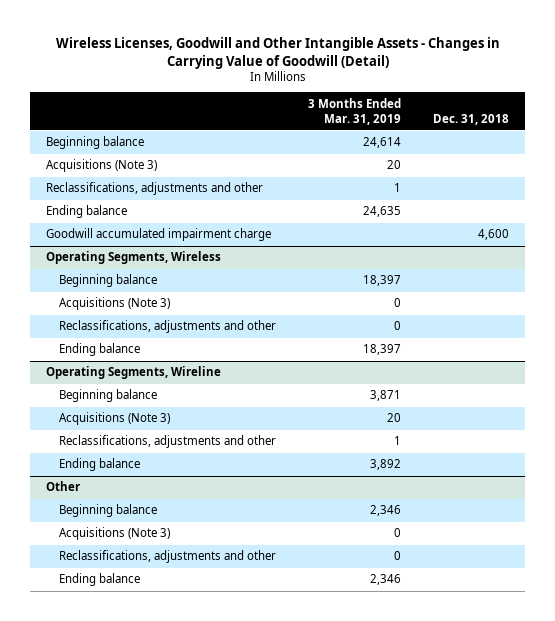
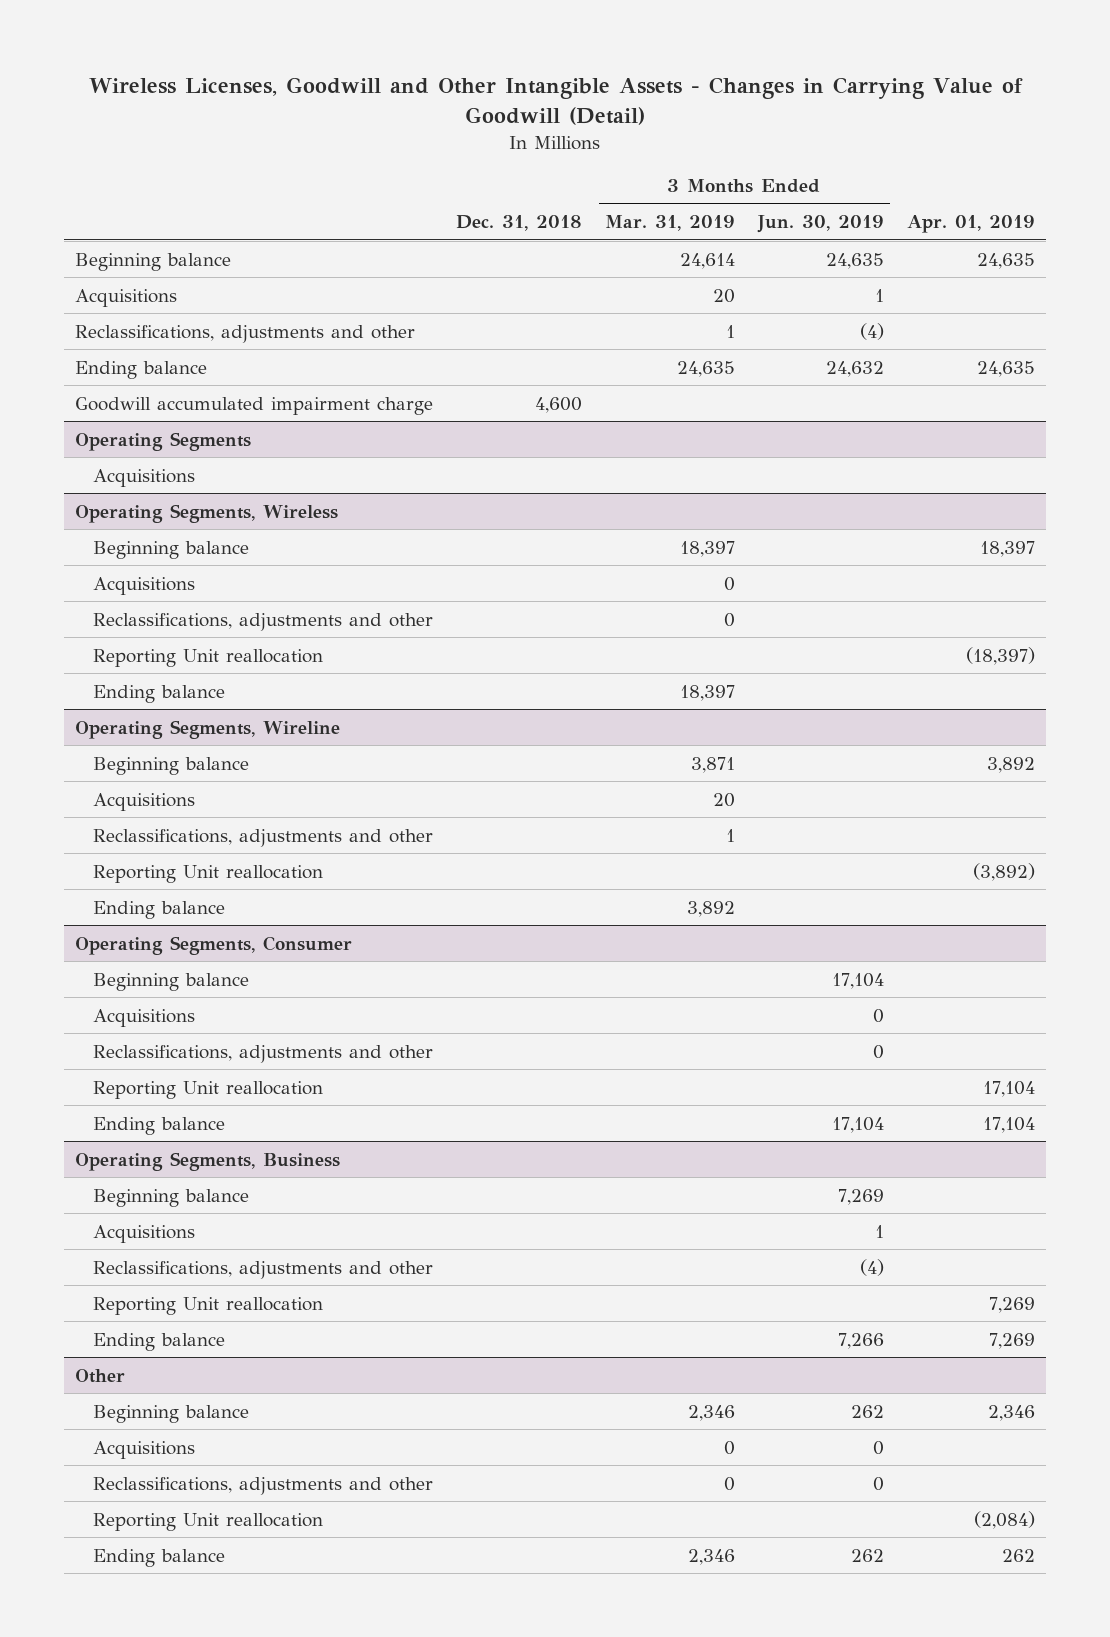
none -> [756,215,884,234] Jun. 30, 2019
none -> [906,215,1035,234] Apr. 01, 2019
[46,159,158,173] Acquisitions (Note 3) -> [75,288,178,307] Acquisitions
none -> [75,431,252,451] Operating Segments
none -> [92,468,195,487] Acquisitions
[59,297,171,311] Acquisitions (Note 3) -> [92,576,195,595] Acquisitions
none -> [92,648,323,667] Reporting Unit reallocation
[59,412,171,426] Acquisitions (Note 3) -> [92,792,195,811] Acquisitions
none -> [92,864,323,883] Reporting Unit reallocation
none -> [75,935,353,955] Operating Segments, Consumer
none -> [92,972,249,991] Beginning balance
none -> [92,1008,195,1027] Acquisitions
none -> [92,1044,433,1063] Reclassifications, adjustments and other
none -> [92,1080,323,1099] Reporting Unit reallocation
none -> [92,1116,225,1135] Ending balance
none -> [75,1151,341,1171] Operating Segments, Business
none -> [92,1188,249,1207] Beginning balance
none -> [92,1224,195,1243] Acquisitions
none -> [92,1260,433,1279] Reclassifications, adjustments and other
none -> [92,1296,323,1315] Reporting Unit reallocation
none -> [92,1332,225,1351] Ending balance
[59,527,171,541] Acquisitions (Note 3) -> [92,1440,195,1459] Acquisitions
none -> [92,1512,323,1531] Reporting Unit reallocation

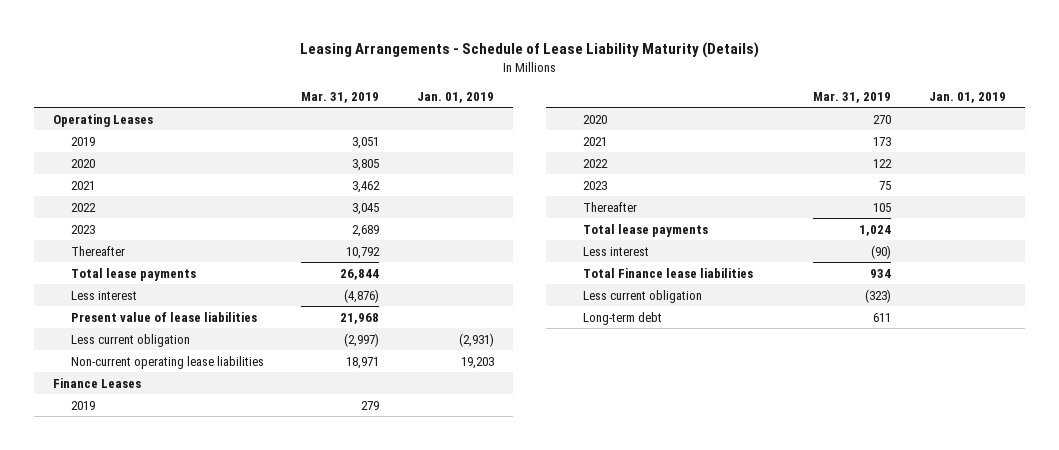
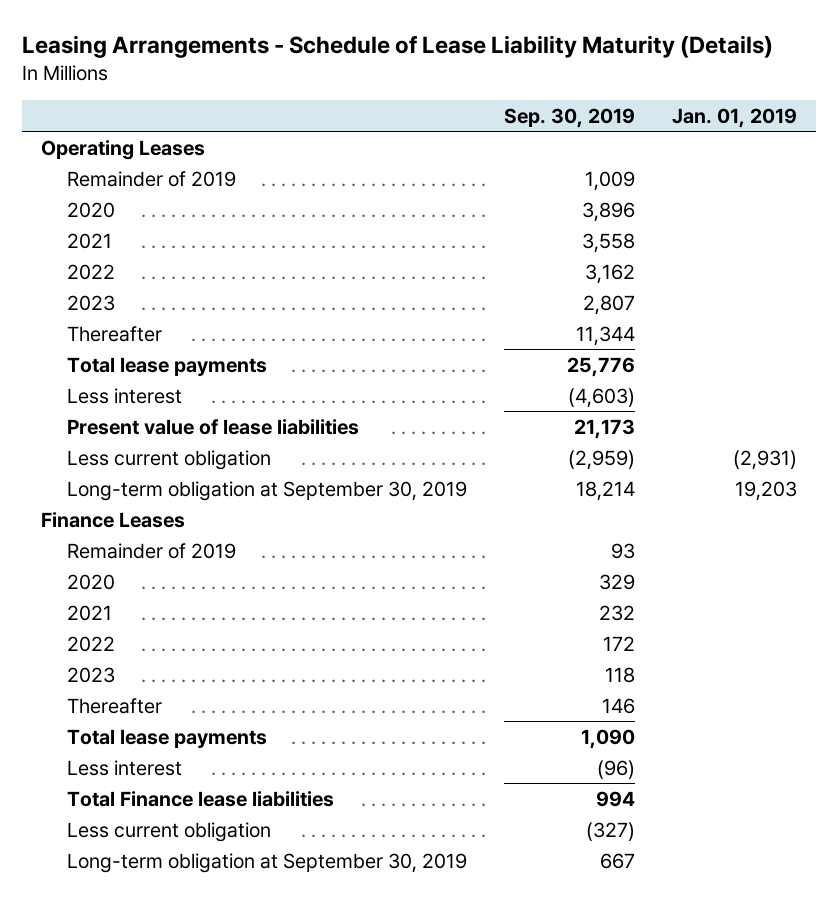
[301,91,380,103] Mar. 31, 2019 -> none
none -> [504,107,636,128] Sep. 30, 2019
[70,136,95,146] 2019 -> [67,170,237,187] Remainder of 2019
[70,355,264,369] Non-current operating lease liabilities -> [67,480,468,501] Long-term obligation at September 30, 2019
[70,400,95,410] 2019 -> [67,542,237,559] Remainder of 2019
[582,311,662,325] Long-term debt -> [67,852,468,873] Long-term obligation at September 30, 2019

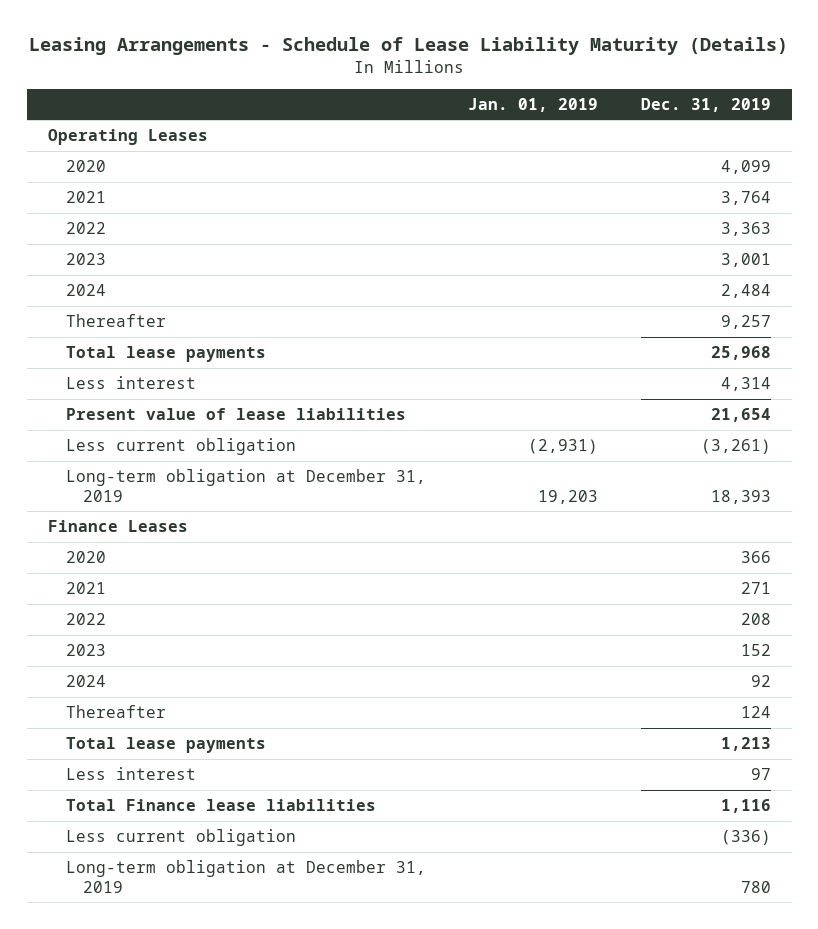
[504,107,636,128] Sep. 30, 2019 -> none
none -> [640,97,771,112] Dec. 31, 2019
[67,170,237,187] Remainder of 2019 -> none
none -> [65,284,106,297] 2024
[67,480,468,501] Long-term obligation at September 30, 2019 -> [65,469,426,502] Long-term obligation at December 31, 2019
[67,542,237,559] Remainder of 2019 -> none
none -> [65,675,106,688] 2024
[67,852,468,873] Long-term obligation at September 30, 2019 -> [65,860,426,893] Long-term obligation at December 31, 2019

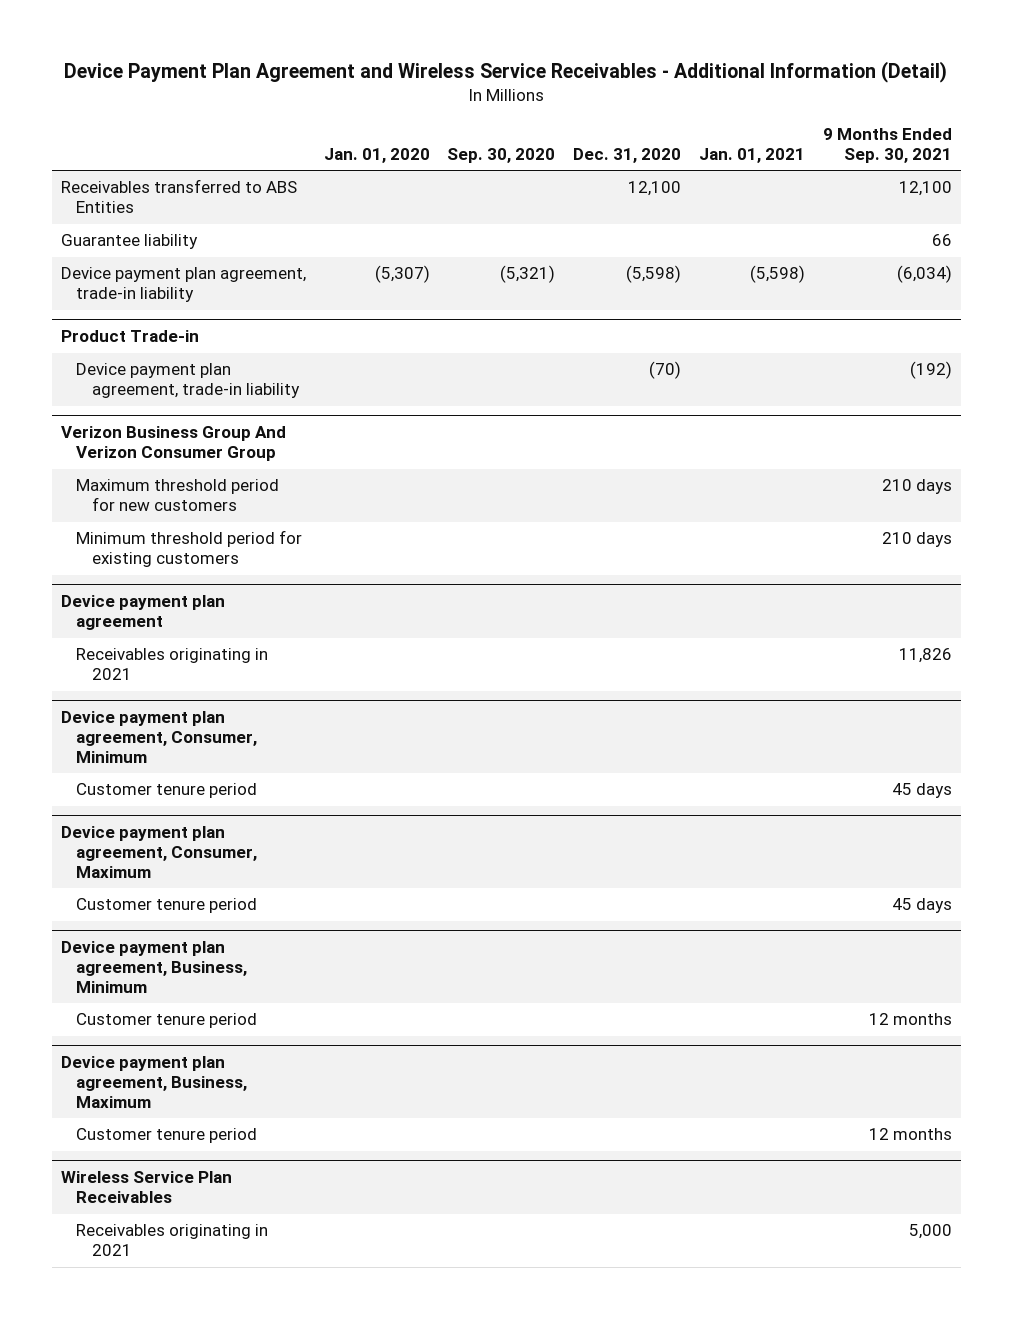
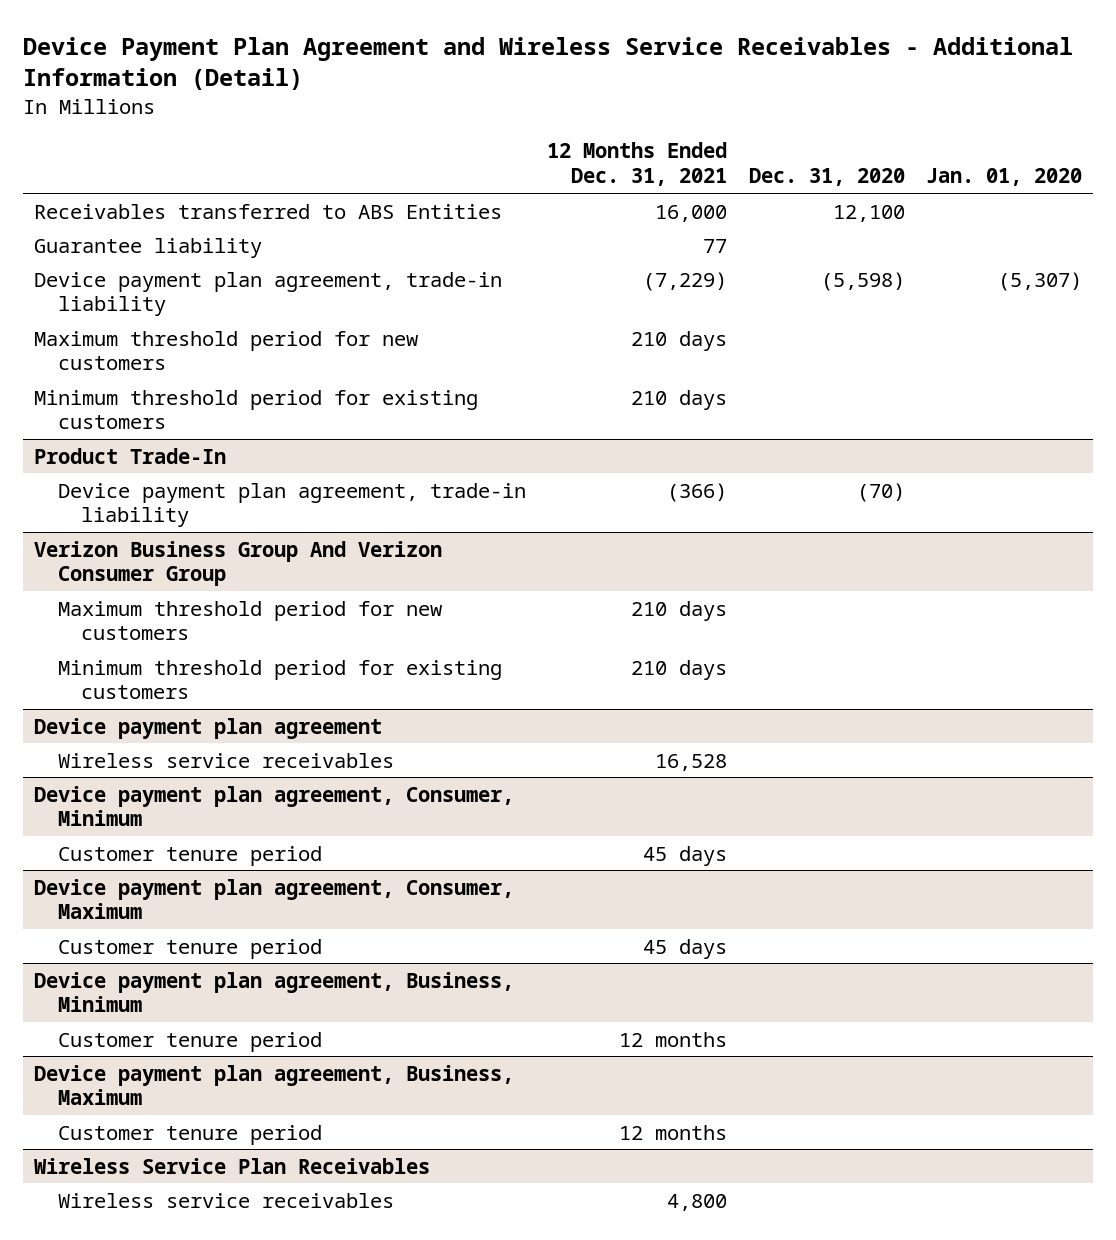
[447,147,556,163] Sep. 30, 2020 -> none
[699,147,806,163] Jan. 01, 2021 -> none
[822,127,952,163] 9 Months Ended Sep. 30, 2021 -> none
none -> [547,142,728,187] 12 Months Ended Dec. 31, 2021
none -> [33,330,418,371] Maximum threshold period for new customers
none -> [33,389,478,430] Minimum threshold period for existing customers
[60,330,199,343] Product Trade-in -> [33,447,226,464] Product Trade-In
[76,648,269,681] Receivables originating in 2021 -> [57,752,394,768] Wireless service receivables
[76,1224,269,1257] Receivables originating in 2021 -> [57,1192,394,1208] Wireless service receivables

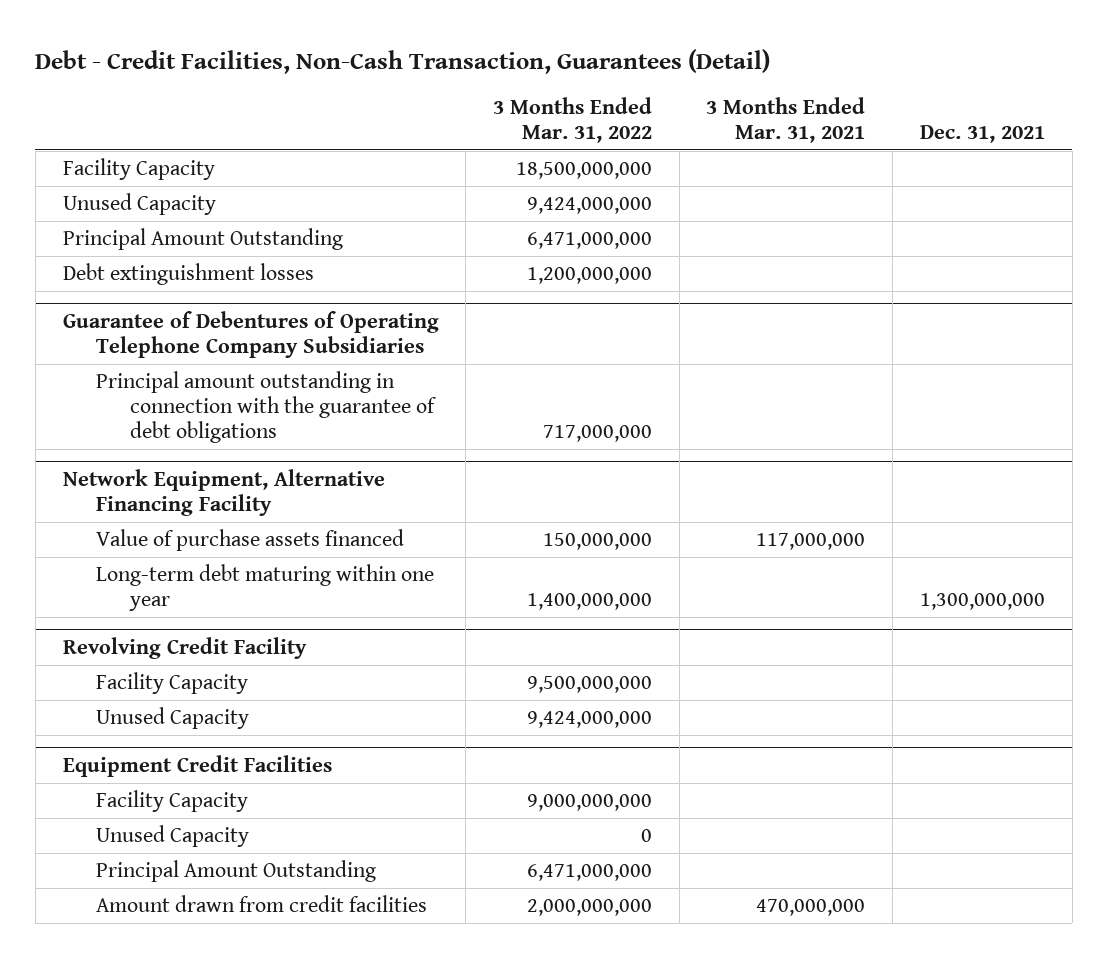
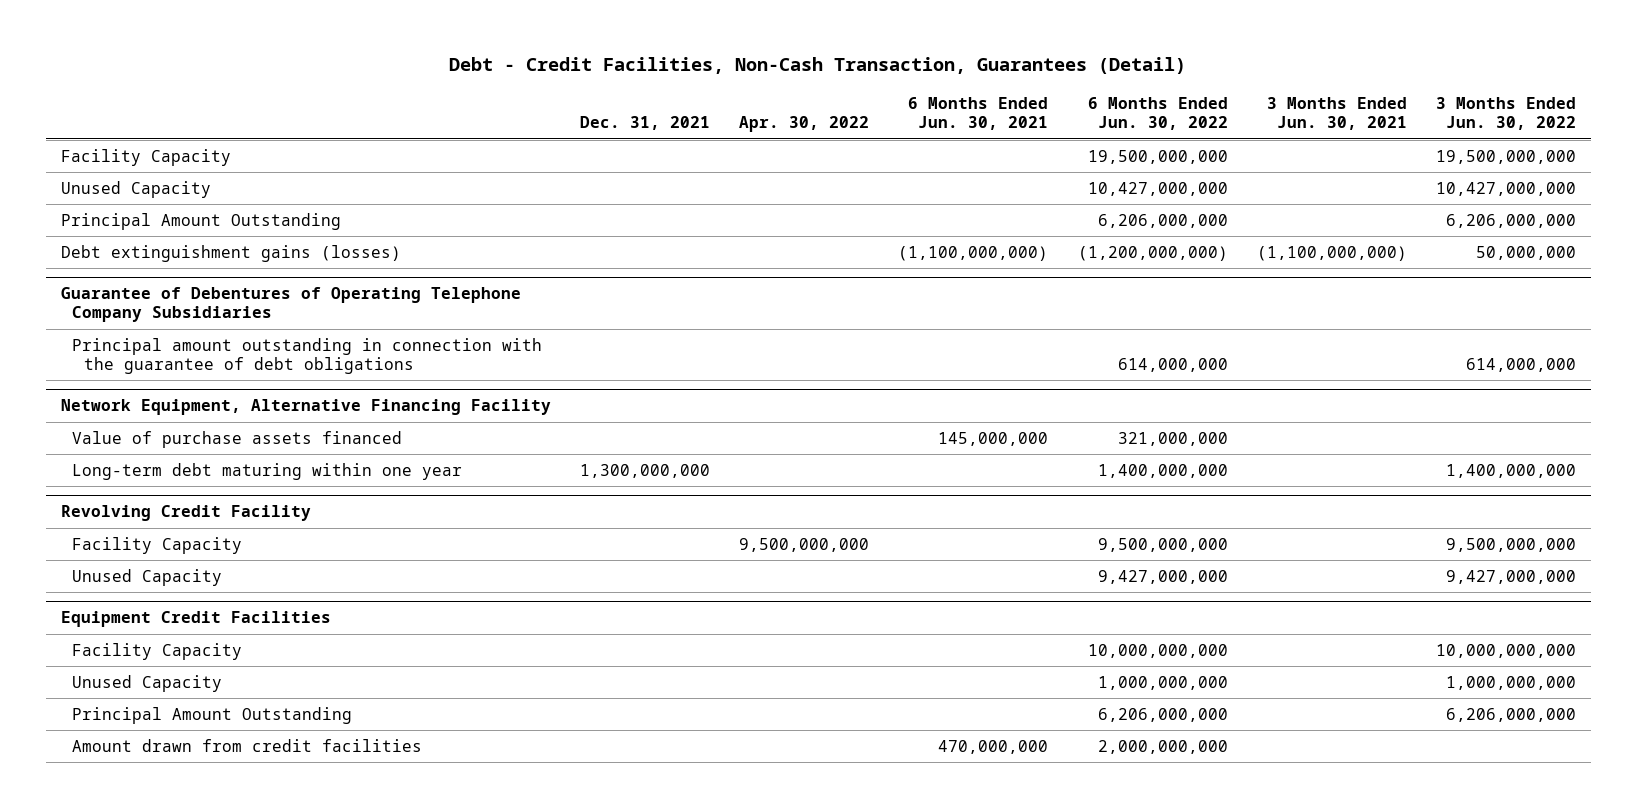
[492,97,652,144] 3 Months Ended Mar. 31, 2022 -> none
[706,97,866,144] 3 Months Ended Mar. 31, 2021 -> none
none -> [739,116,870,133] Apr. 30, 2022
none -> [908,97,1049,131] 6 Months Ended Jun. 30, 2021
none -> [1087,97,1228,131] 6 Months Ended Jun. 30, 2022
none -> [1266,97,1407,131] 3 Months Ended Jun. 30, 2021
none -> [1435,97,1576,131] 3 Months Ended Jun. 30, 2022
[62,263,314,286] Debt extinguishment losses -> [60,244,401,262] Debt extinguishment gains (losses)

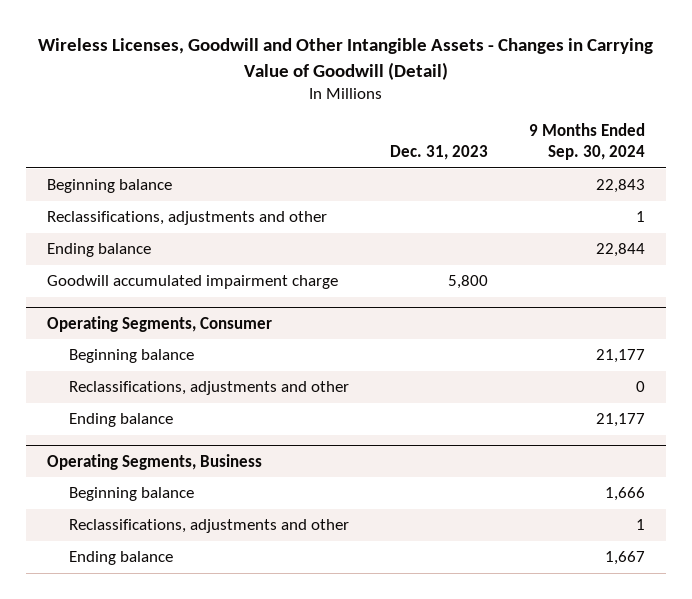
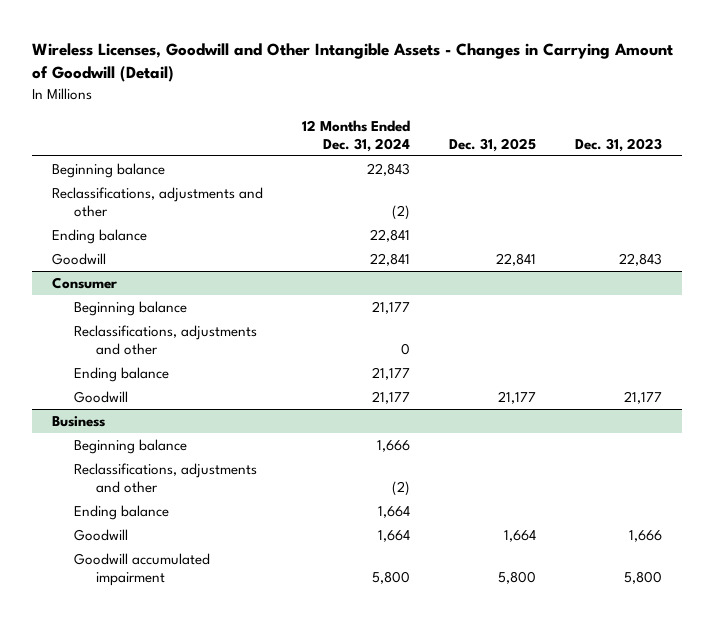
[37,38,653,80] Wireless Licenses, Goodwill and Other Intangible Assets - Changes in Carrying Value of Goodwill (Detail) -> [31,43,673,83] Wireless Licenses, Goodwill and Other Intangible Assets - Changes in Carrying Amount of Goodwill (Detail)
[529,123,646,161] 9 Months Ended Sep. 30, 2024 -> none
none -> [301,119,410,152] 12 Months Ended Dec. 31, 2024
none -> [449,137,537,152] Dec. 31, 2025
[46,275,338,290] Goodwill accumulated impairment charge -> none
none -> [51,252,106,265] Goodwill
[46,315,272,332] Operating Segments, Consumer -> [51,276,117,289] Consumer
none -> [73,390,128,403] Goodwill
[46,453,262,470] Operating Segments, Business -> [51,415,105,427] Business
none -> [73,528,128,541] Goodwill
none -> [73,552,210,587] Goodwill accumulated impairment

